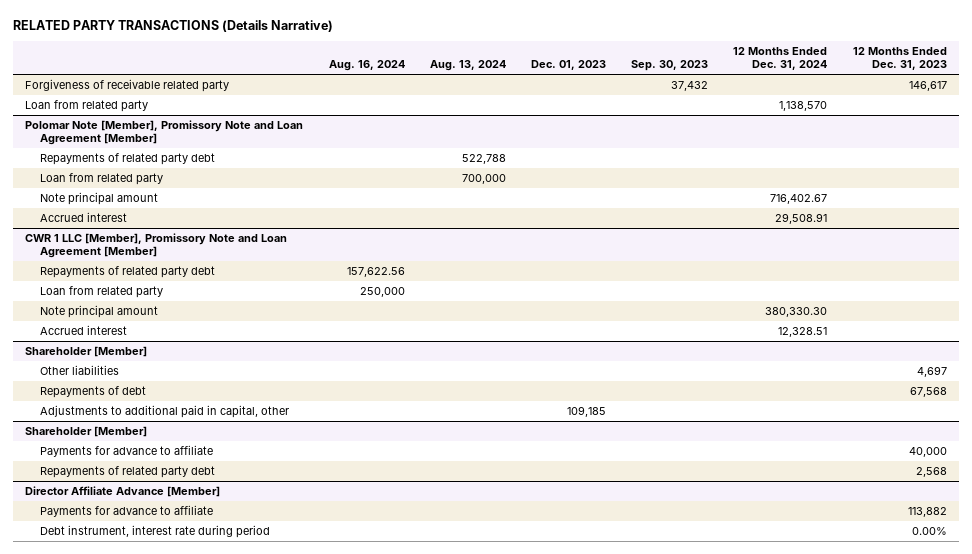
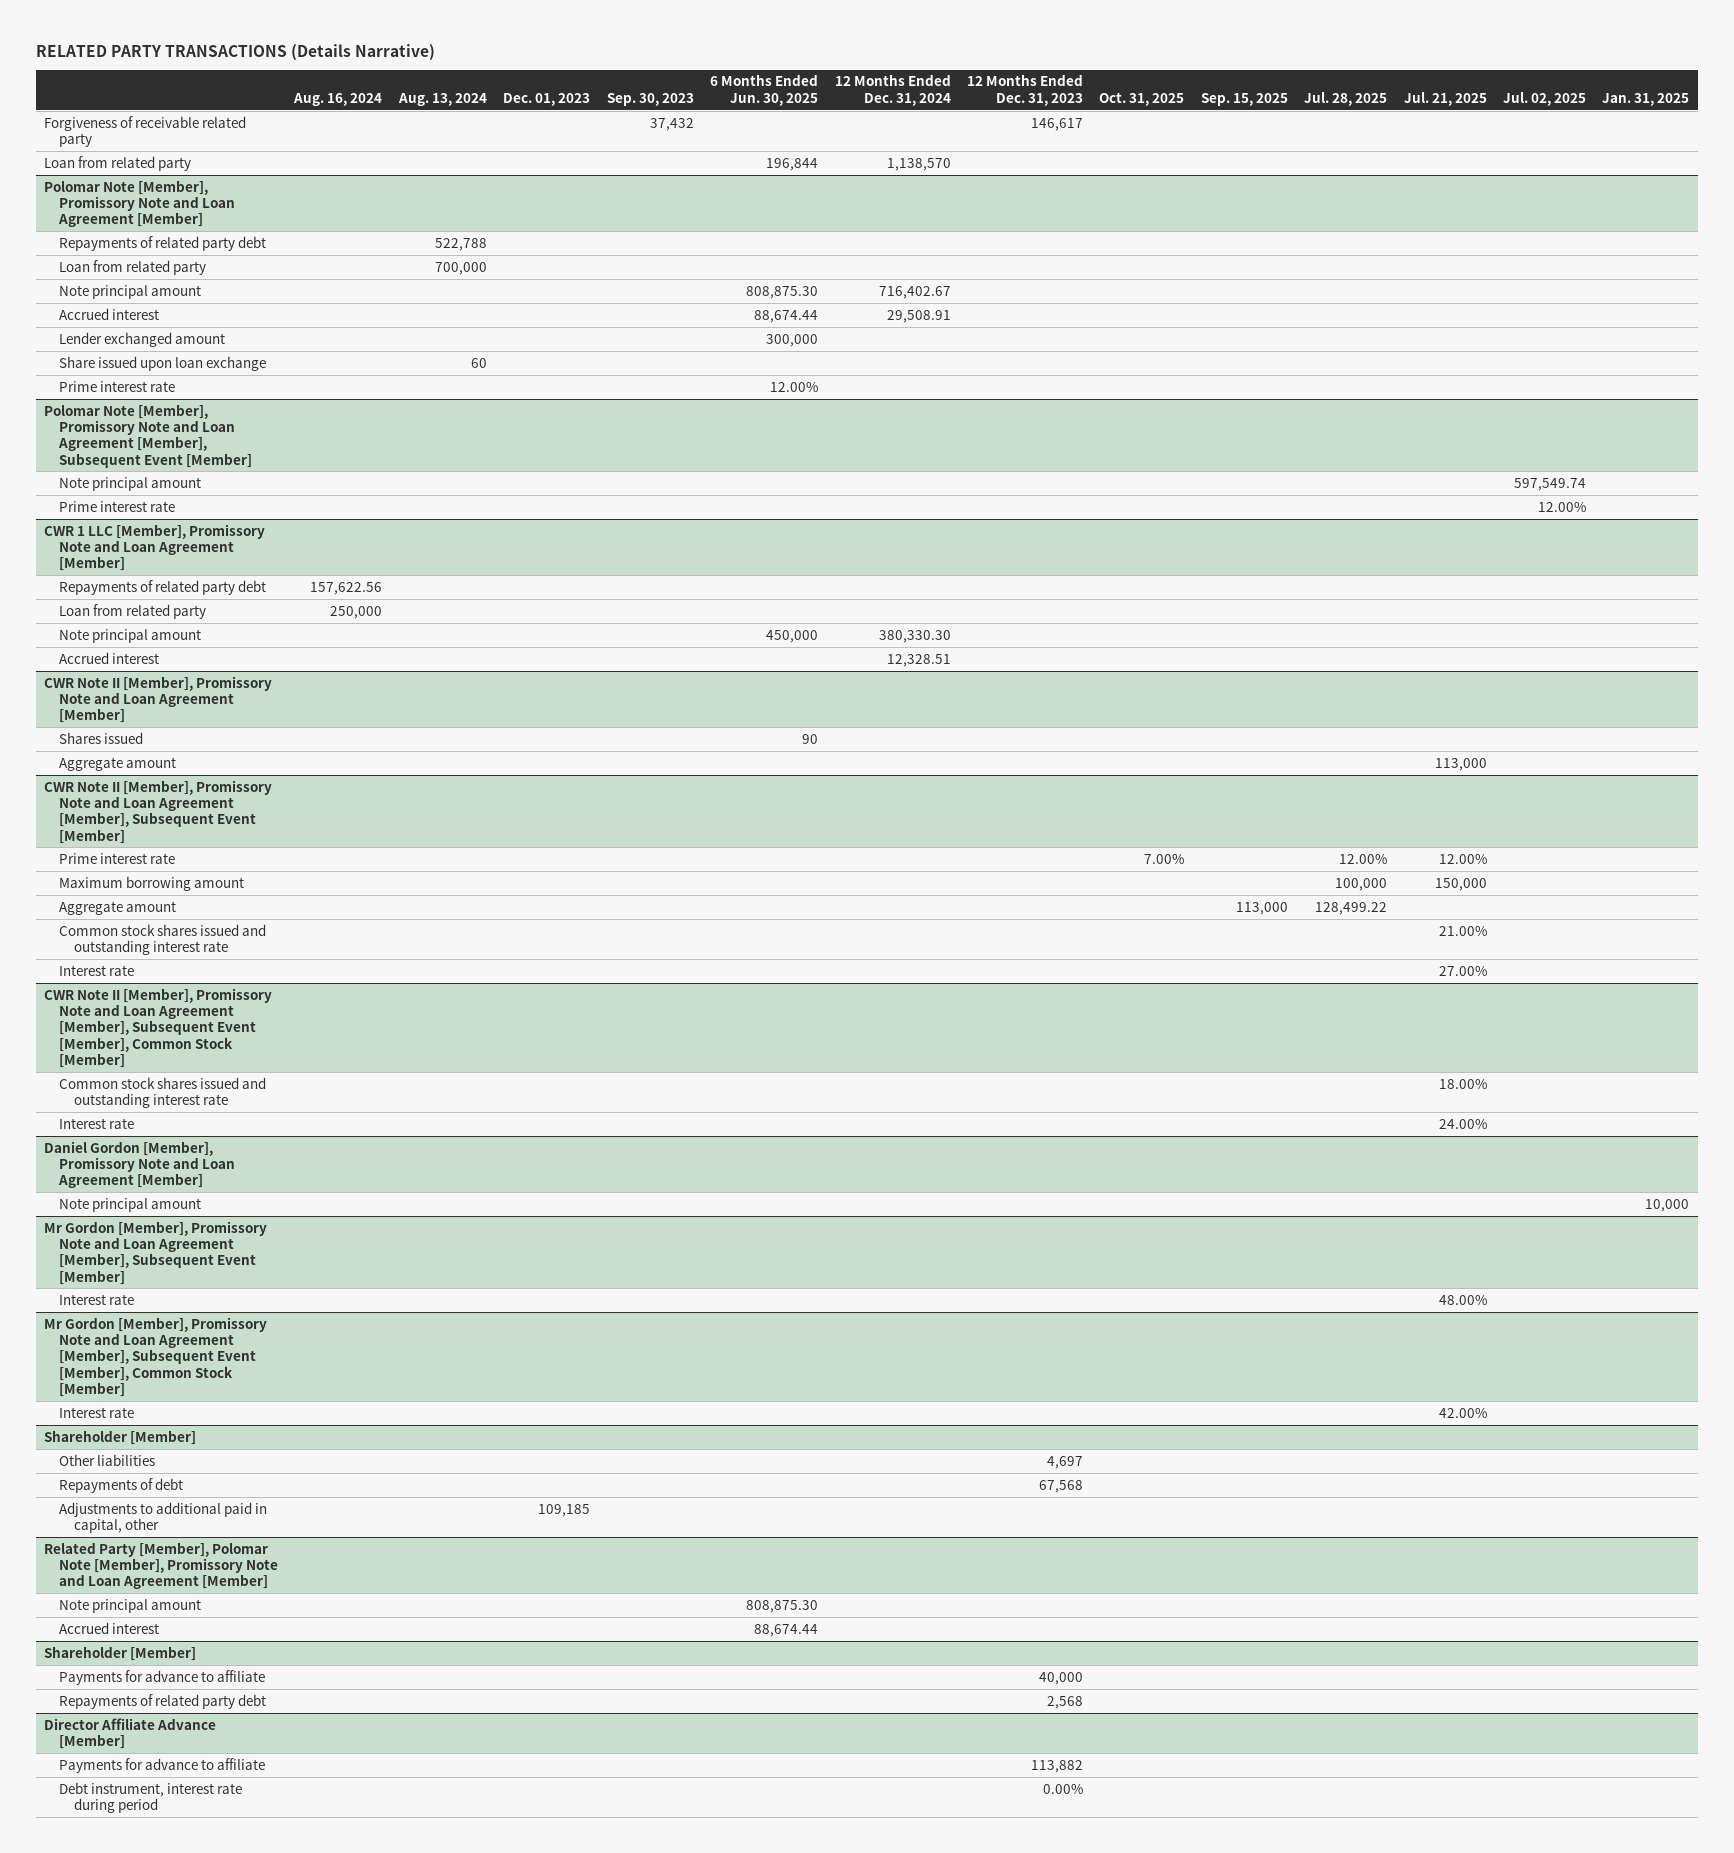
none -> [710,74,819,106] 6 Months Ended Jun. 30, 2025
none -> [1099,91,1185,106] Oct. 31, 2025
none -> [1200,92,1288,106] Sep. 15, 2025
none -> [1304,91,1388,106] Jul. 28, 2025
none -> [1403,91,1487,106] Jul. 21, 2025
none -> [1503,91,1587,106] Jul. 02, 2025
none -> [1602,92,1690,106] Jan. 31, 2025
none -> [59,331,226,347] Lender exchanged amount
none -> [59,355,267,371] Share issued upon loan exchange
none -> [59,380,176,392] Prime interest rate
none -> [44,403,253,468] Polomar Note [Member], Promissory Note and Loan Agreement [Member], Subsequent Event [Member]
none -> [59,476,202,491] Note principal amount
none -> [59,500,176,512] Prime interest rate
none -> [44,675,273,724] CWR Note II [Member], Promissory Note and Loan Agreement [Member]
none -> [59,731,144,744] Shares issued
none -> [59,756,177,771] Aggregate amount
none -> [44,779,273,844] CWR Note II [Member], Promissory Note and Loan Agreement [Member], Subsequent Event [Member]
none -> [59,852,176,864] Prime interest rate
none -> [59,875,245,891] Maximum borrowing amount
none -> [59,900,177,915] Aggregate amount
none -> [59,923,267,955] Common stock shares issued and outstanding interest rate
none -> [59,964,135,976] Interest rate
none -> [44,987,273,1068] CWR Note II [Member], Promissory Note and Loan Agreement [Member], Subsequent Event [Member], Common Stock [Member]
none -> [59,1076,267,1108] Common stock shares issued and outstanding interest rate
none -> [59,1117,135,1129] Interest rate
none -> [44,1140,236,1189] Daniel Gordon [Member], Promissory Note and Loan Agreement [Member]
none -> [59,1197,202,1212] Note principal amount
none -> [44,1220,268,1285] Mr Gordon [Member], Promissory Note and Loan Agreement [Member], Subsequent Event [Member]
none -> [59,1293,135,1305] Interest rate
none -> [44,1316,268,1397] Mr Gordon [Member], Promissory Note and Loan Agreement [Member], Subsequent Event [Member], Common Stock [Member]
none -> [59,1406,135,1418] Interest rate
none -> [44,1541,279,1590] Related Party [Member], Polomar Note [Member], Promissory Note and Loan Agreement [Member]
none -> [59,1598,202,1613] Note principal amount
none -> [59,1621,160,1634] Accrued interest

